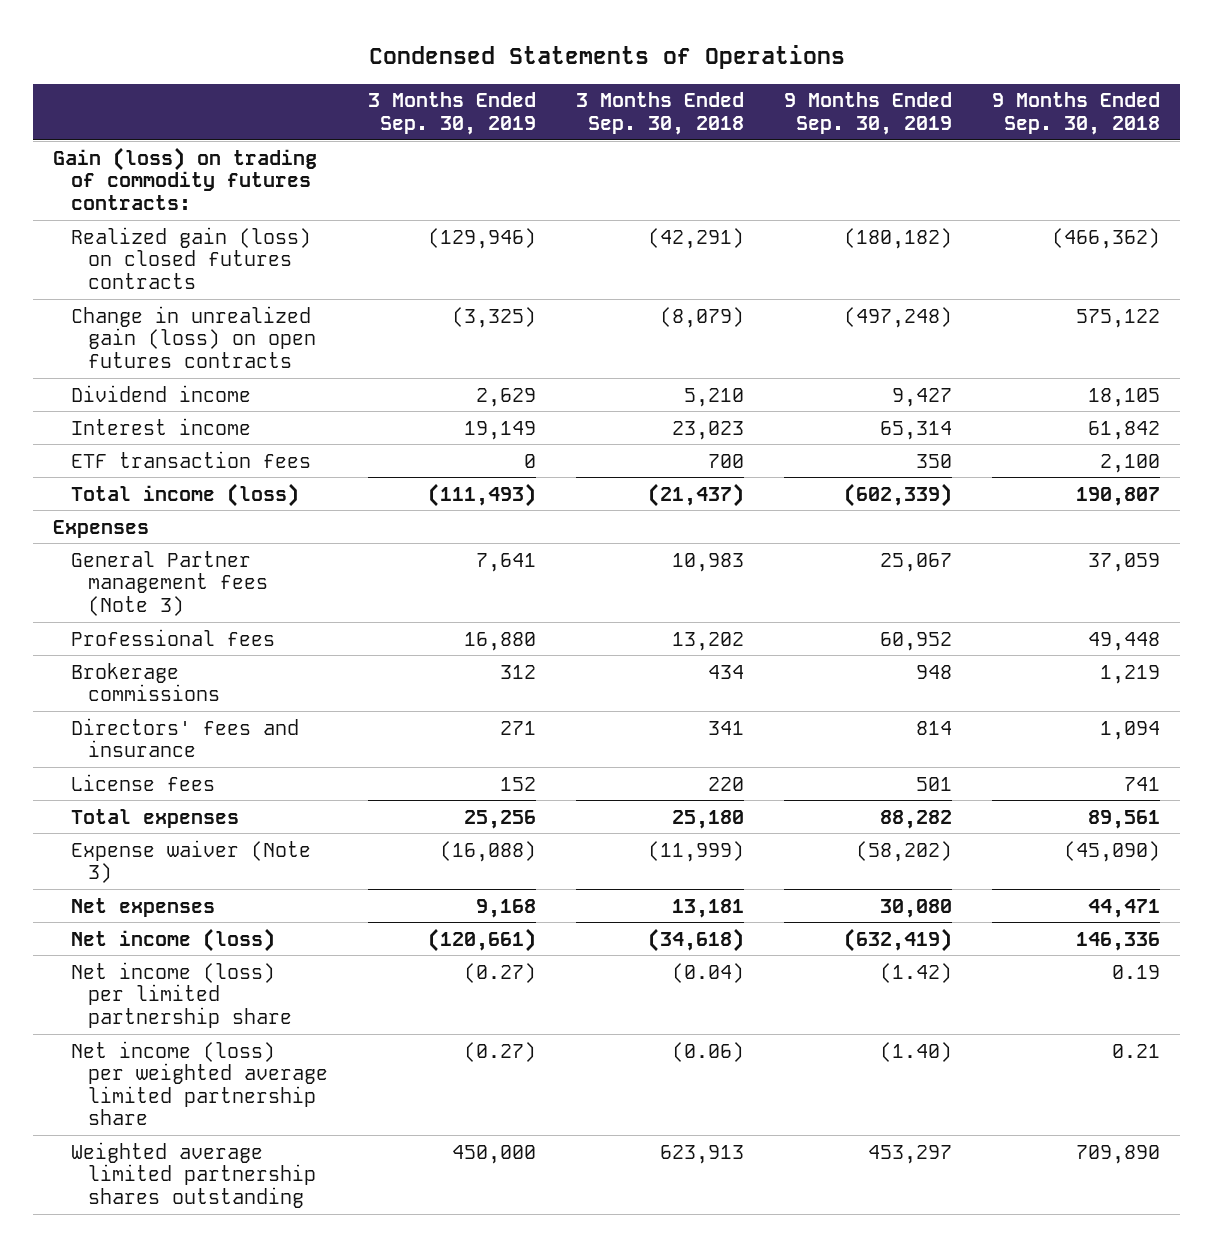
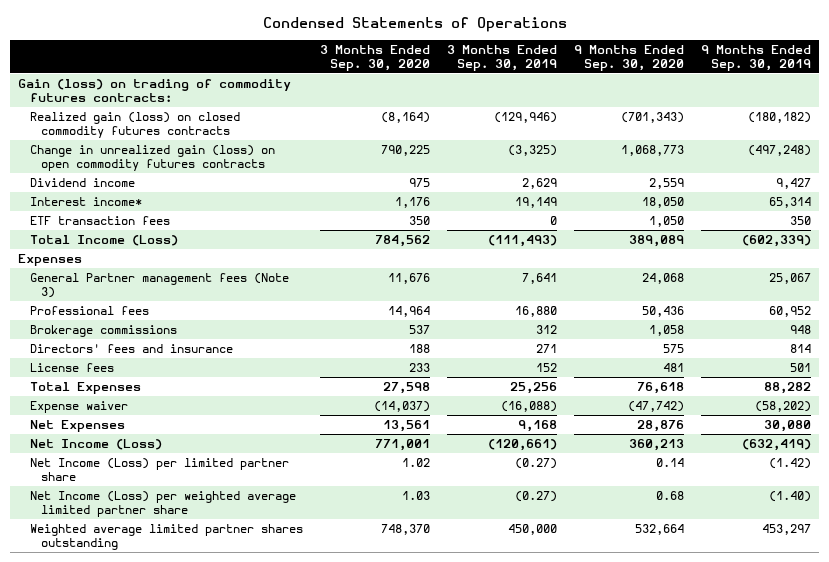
[576,92,745,135] 3 Months Ended Sep. 30, 2018 -> none
[991,92,1160,135] 9 Months Ended Sep. 30, 2018 -> none
none -> [319,44,430,71] 3 Months Ended Sep. 30, 2020
none -> [573,44,684,71] 9 Months Ended Sep. 30, 2020
[70,226,311,289] Realized gain (loss) on closed futures contracts -> [29,111,240,138] Realized gain (loss) on closed commodity futures contracts
[70,305,317,368] Change in unrealized gain (loss) on open futures contracts -> [29,144,275,171] Change in unrealized gain (loss) on open commodity futures contracts
[70,417,251,435] Interest income -> [29,196,142,206] Interest income*
[70,482,299,507] Total income (loss) -> [29,234,178,246] Total Income (Loss)
[70,808,239,828] Total expenses -> [29,381,141,394] Total Expenses
[70,839,311,884] Expense waiver (Note 3) -> [29,400,128,413] Expense waiver
[70,897,215,917] Net expenses -> [29,419,125,432] Net Expenses
[70,927,275,952] Net income (loss) -> [29,438,162,450] Net Income (Loss)
[70,961,293,1028] Net income (loss) per limited partnership share -> [29,457,289,481] Net Income (Loss) per limited partner share
[70,1040,329,1126] Net income (loss) per weighted average limited partnership share -> [29,490,296,517] Net Income (Loss) per weighted average limited partner share
[70,1141,317,1208] Weighted average limited partnership shares outstanding -> [29,523,303,550] Weighted average limited partner shares outstanding

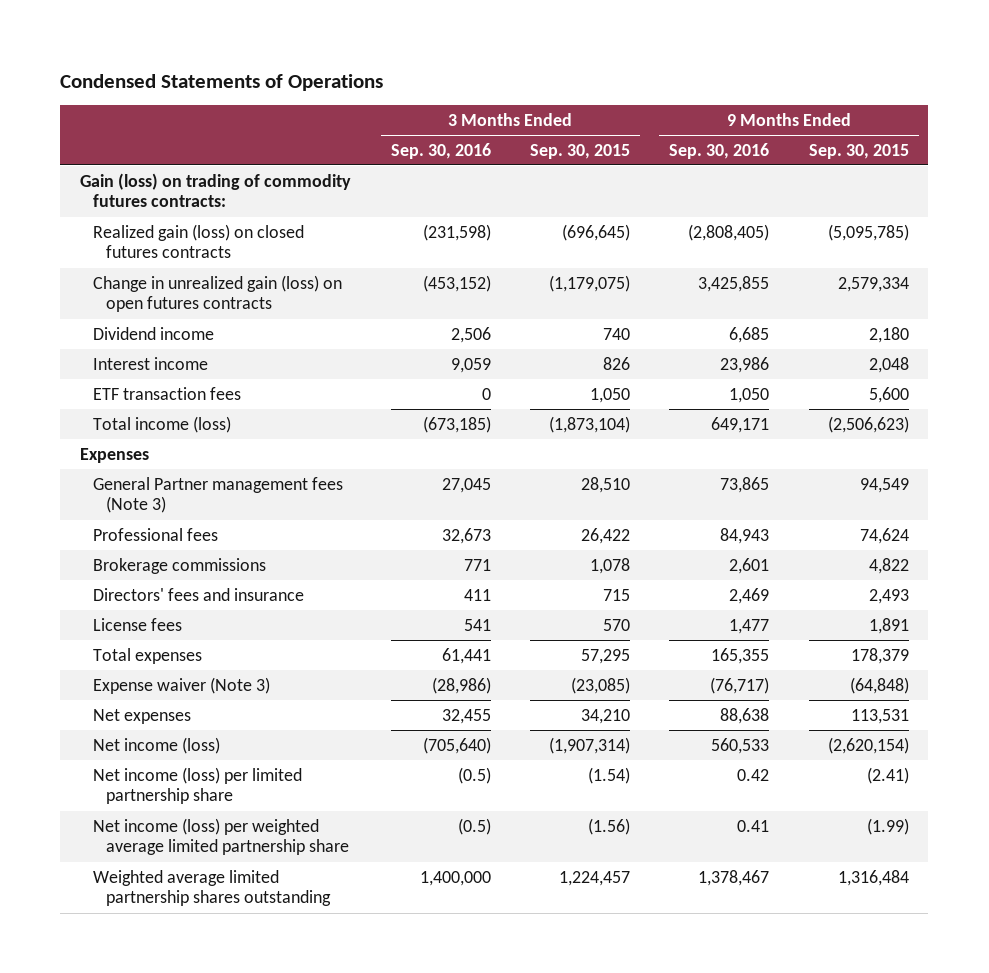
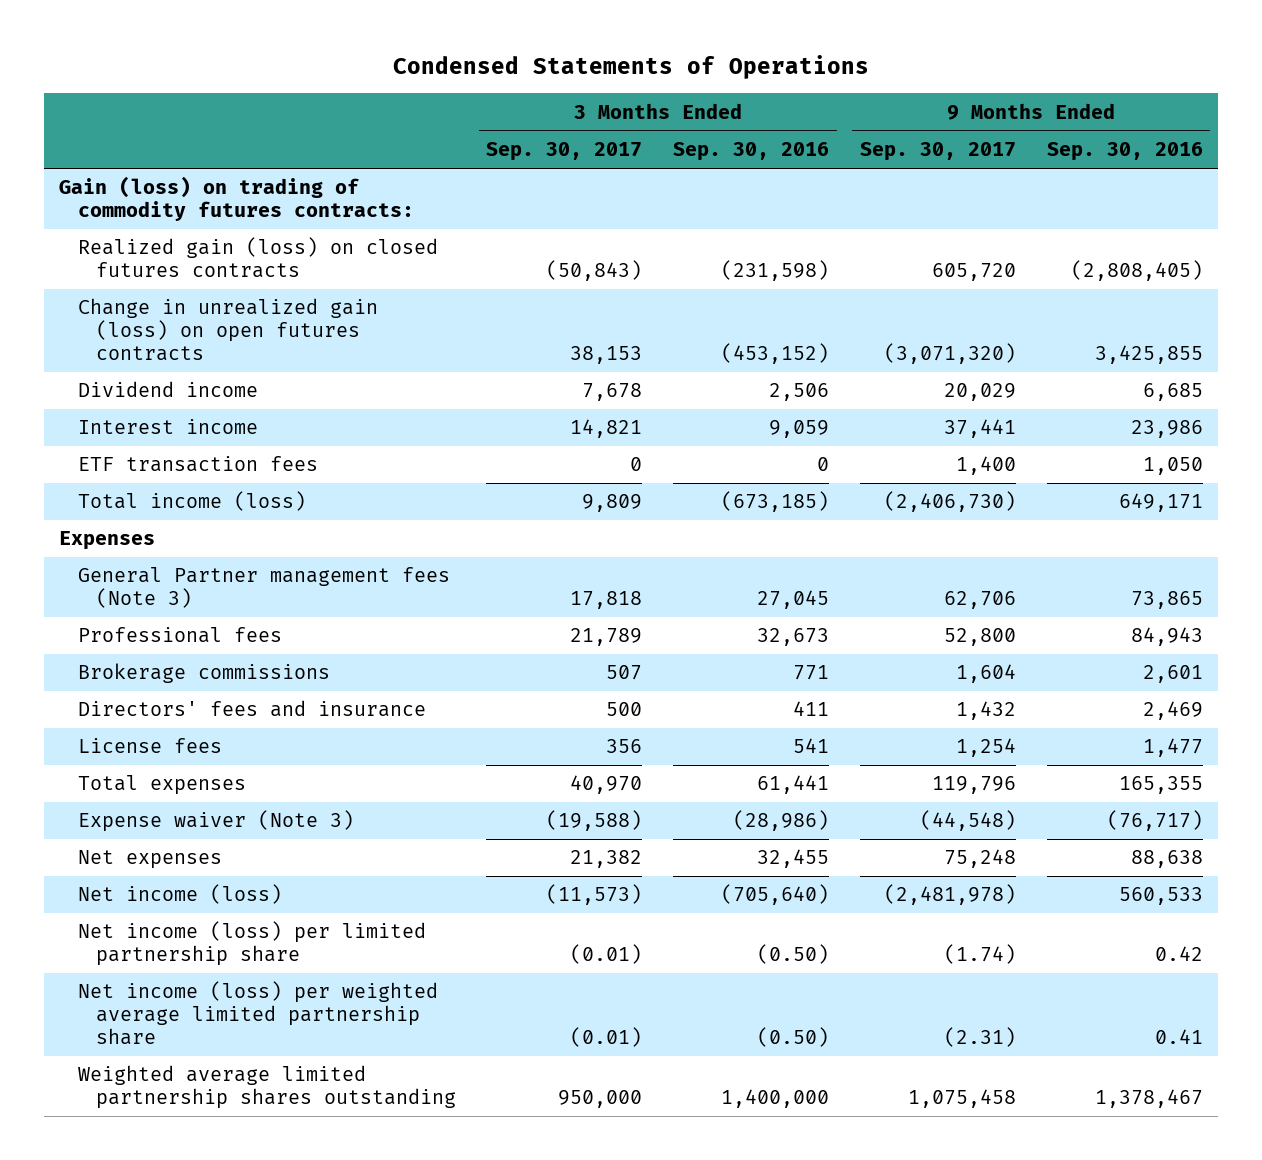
[529,143,630,159] Sep. 30, 2015 -> none
[808,143,909,159] Sep. 30, 2015 -> none
none -> [486,142,643,162] Sep. 30, 2017
none -> [859,142,1016,162] Sep. 30, 2017
[457,766,491,784] (0.5) -> [757,944,830,965] (0.50)
[457,817,491,835] (0.5) -> [757,1027,830,1048] (0.50)

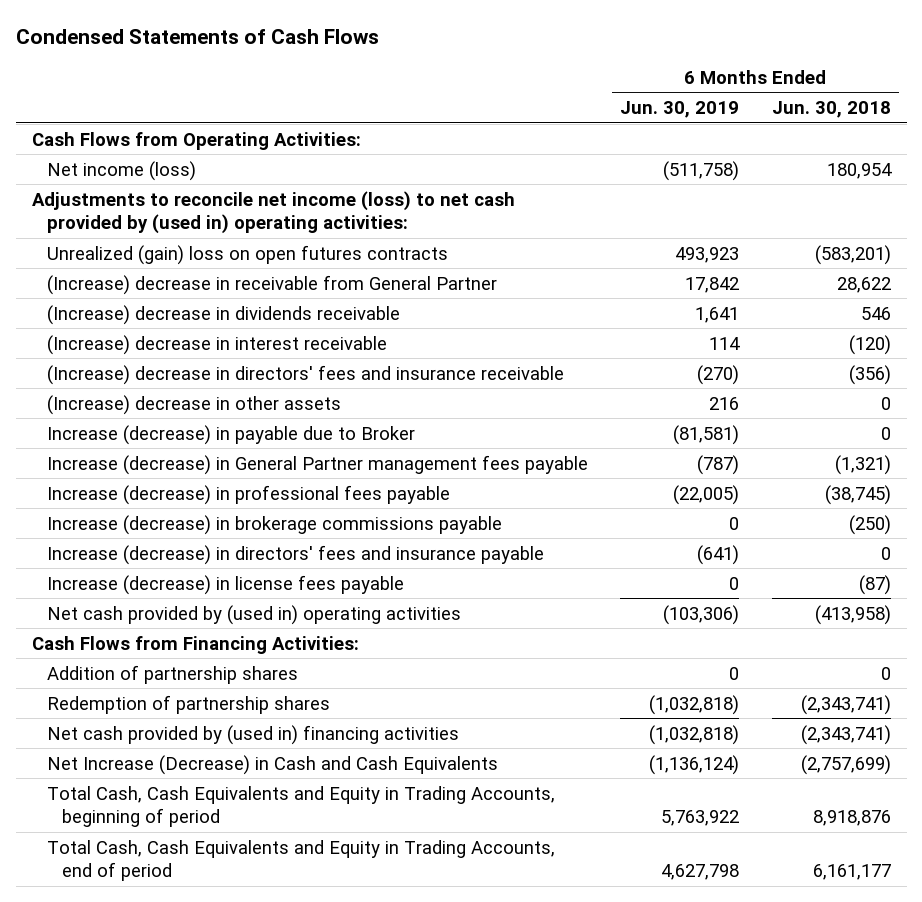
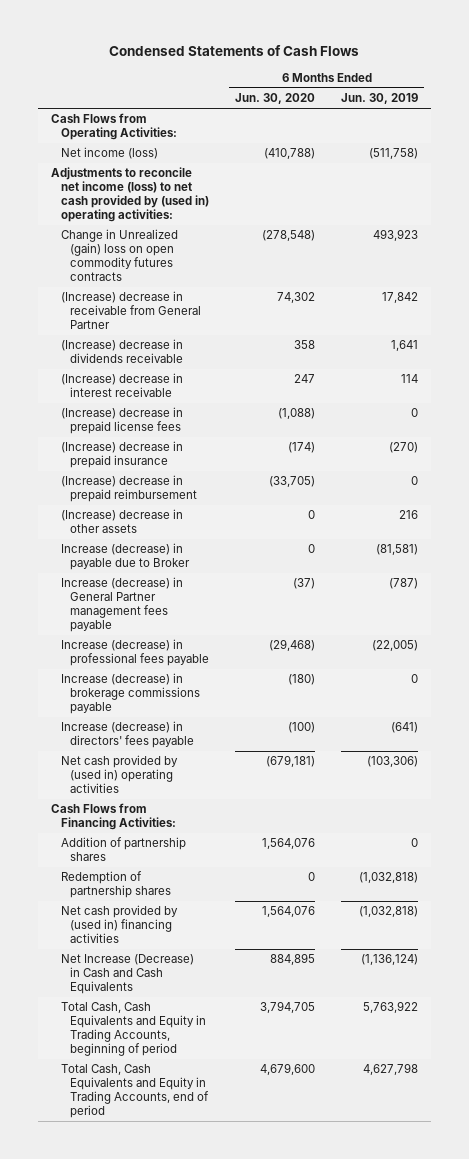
[771,101,891,119] Jun. 30, 2018 -> none
none -> [235,93,316,105] Jun. 30, 2020
[47,244,449,265] Unrealized (gain) loss on open futures contracts -> [60,229,178,281] Change in Unrealized (gain) loss on open commodity futures contracts
[47,364,565,385] (Increase) decrease in directors' fees and insurance receivable -> none
none -> [60,407,183,435] (Increase) decrease in prepaid license fees
none -> [60,441,183,469] (Increase) decrease in prepaid insurance
none -> [60,475,198,503] (Increase) decrease in prepaid reimbursement
[47,574,405,595] Increase (decrease) in license fees payable -> none
[47,544,545,565] Increase (decrease) in directors' fees and insurance payable -> [60,721,195,749] Increase (decrease) in directors' fees payable

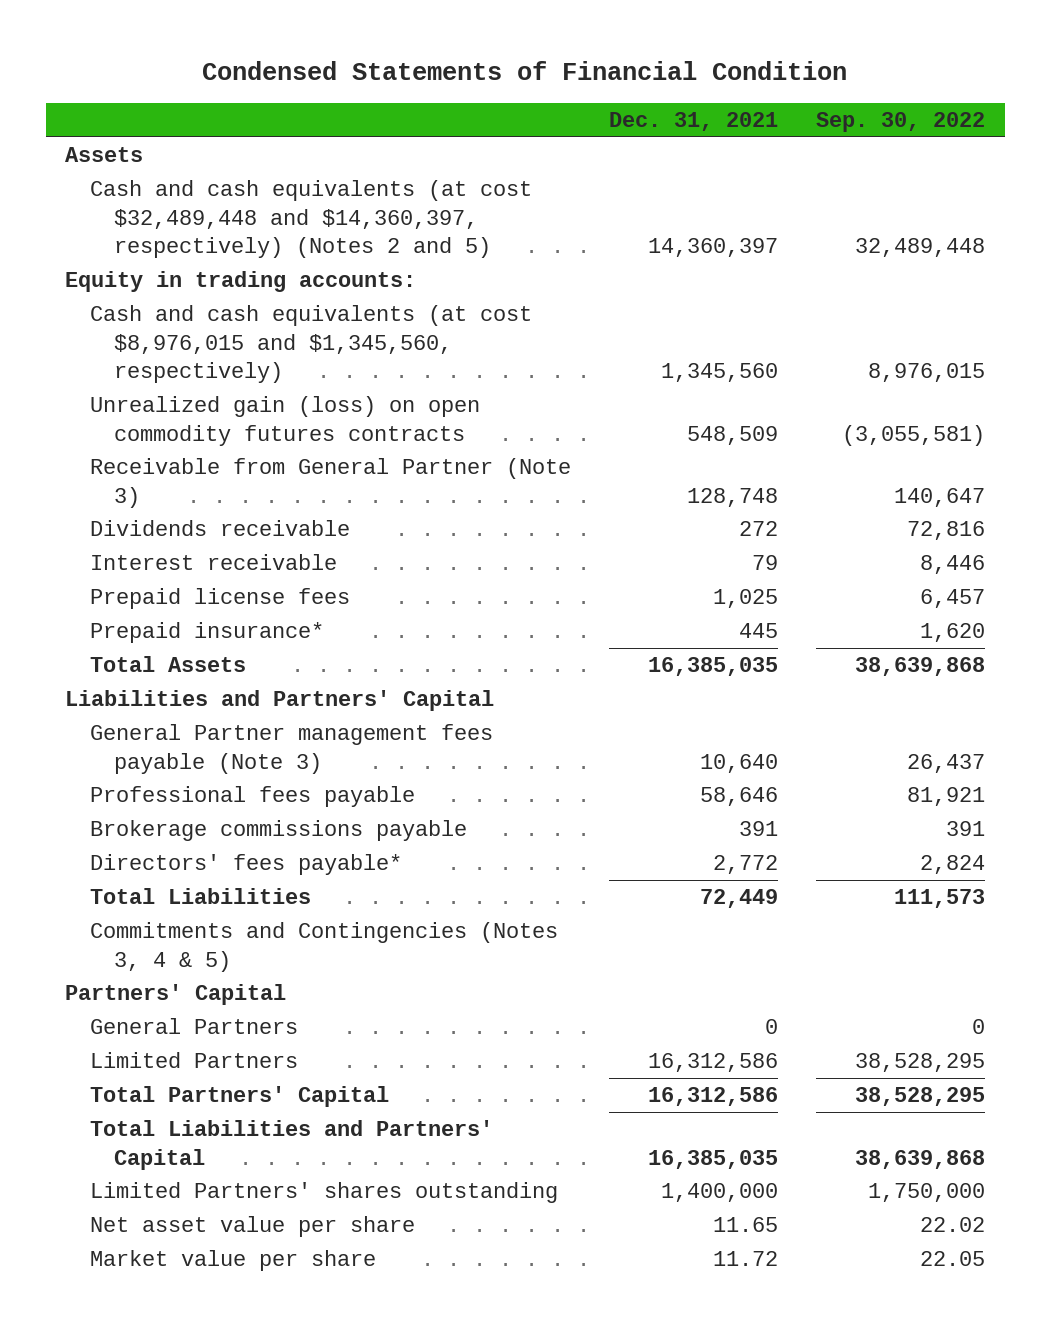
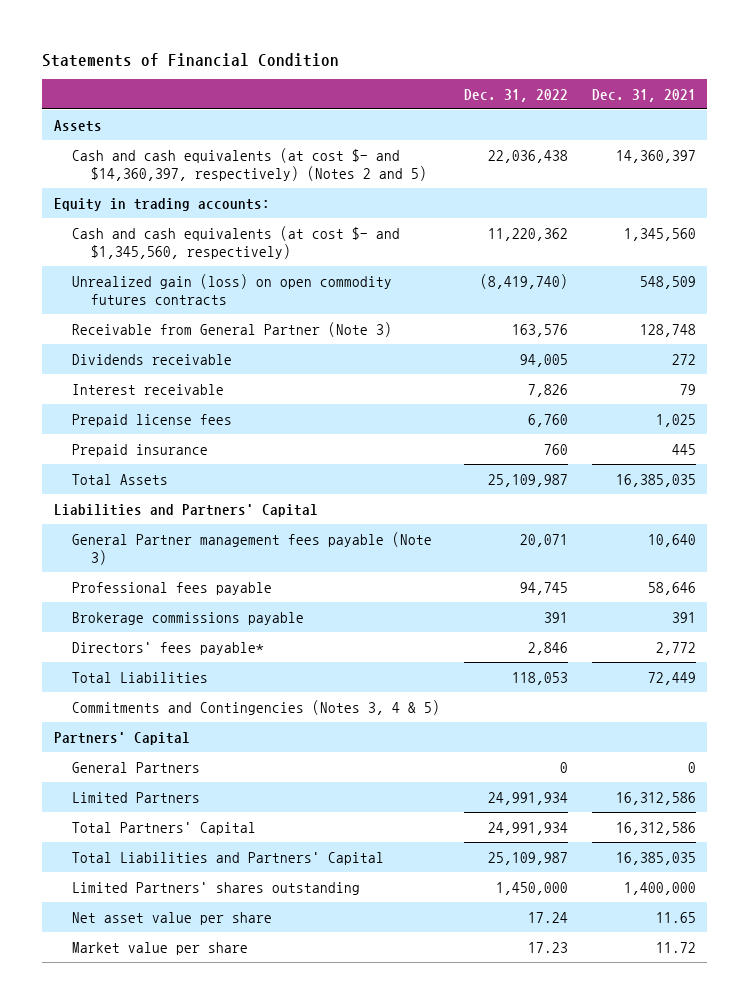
[202,61,848,81] Condensed Statements of Financial Condition -> [42,52,340,67] Statements of Financial Condition
[816,111,986,132] Sep. 30, 2022 -> none
none -> [464,88,569,102] Dec. 31, 2022
[89,180,532,258] Cash and cash equivalents (at cost $32,489,448 and $14,360,397, respectively) (Notes 2 and 5) -> [72,147,427,182] Cash and cash equivalents (at cost $- and $14,360,397, respectively) (Notes 2 and 5)
[89,305,532,383] Cash and cash equivalents (at cost $8,976,015 and $1,345,560, respectively) -> [72,225,401,260] Cash and cash equivalents (at cost $- and $1,345,560, respectively)
[89,622,324,644] Prepaid insurance* -> [72,443,209,457] Prepaid insurance

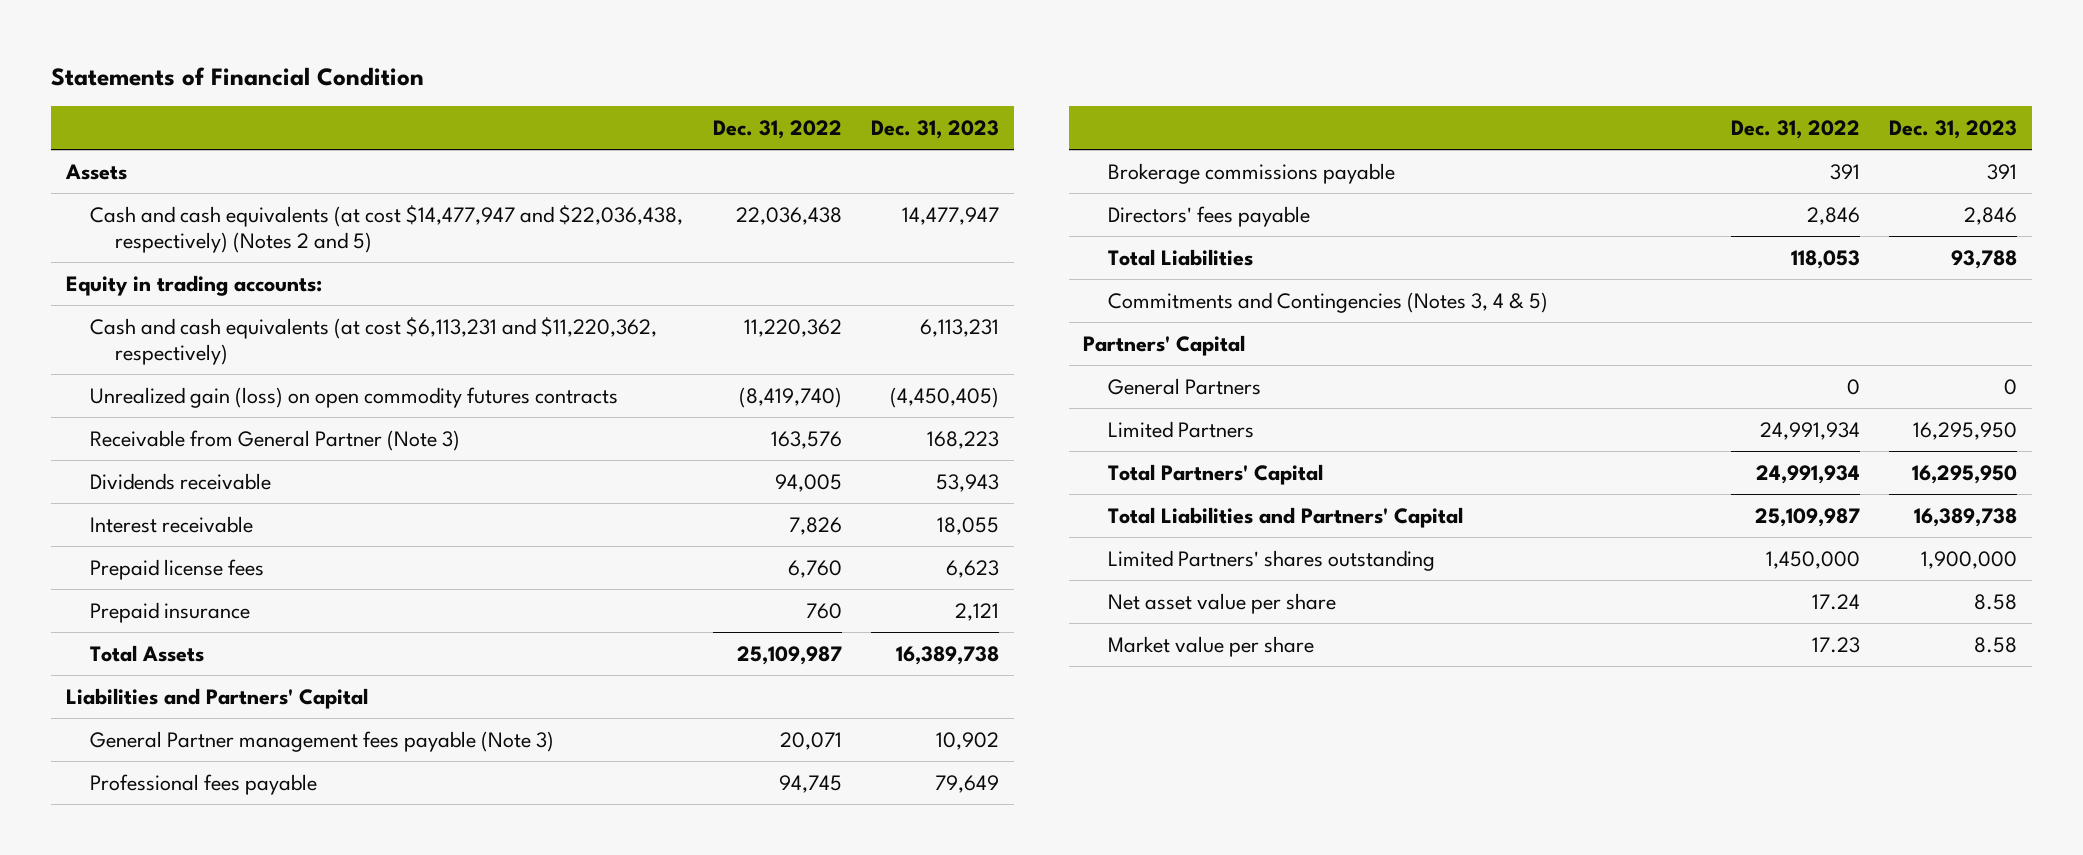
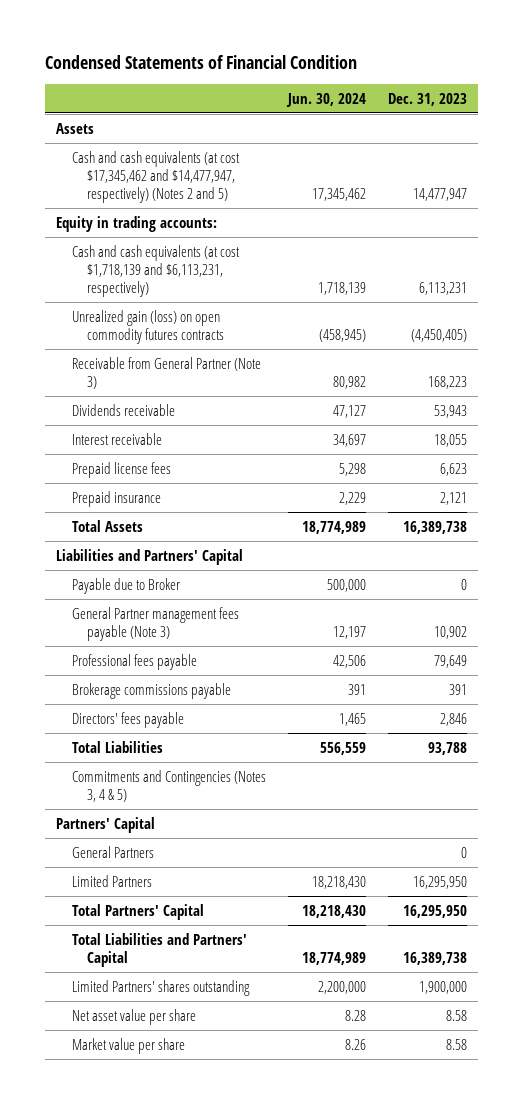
[50,66,424,86] Statements of Financial Condition -> [45,54,358,69] Condensed Statements of Financial Condition
[712,119,842,139] Dec. 31, 2022 -> none
none -> [285,92,366,107] Jun. 30, 2024
[90,204,684,254] Cash and cash equivalents (at cost $14,477,947 and $22,036,438, respectively) (Notes 2 and 5) -> [71,150,240,204] Cash and cash equivalents (at cost $17,345,462 and $14,477,947, respectively) (Notes 2 and 5)
[90,316,658,366] Cash and cash equivalents (at cost $6,113,231 and $11,220,362, respectively) -> [71,244,240,298] Cash and cash equivalents (at cost $1,718,139 and $6,113,231, respectively)
none -> [71,577,180,594] Payable due to Broker

